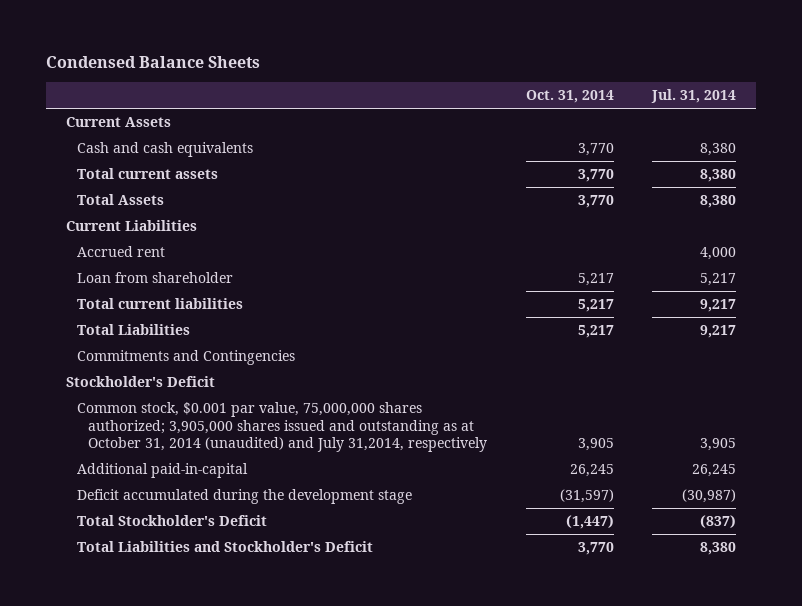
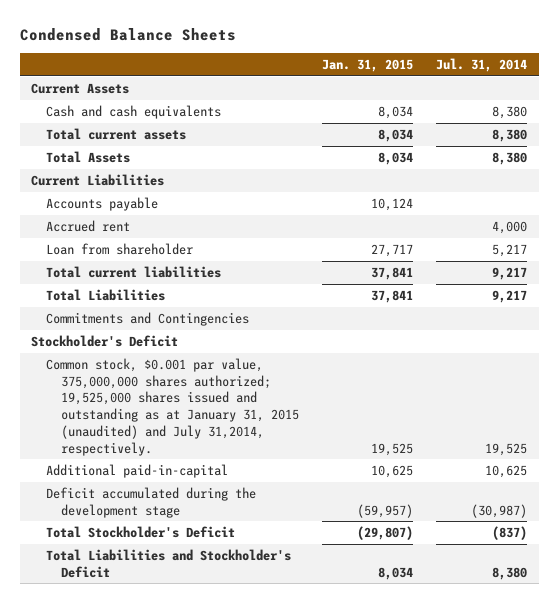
[525,90,614,104] Oct. 31, 2014 -> none
none -> [322,58,414,72] Jan. 31, 2015
none -> [46,196,159,211] Accounts payable
[76,402,487,453] Common stock, $0.001 par value, 75,000,000 shares authorized; 3,905,000 shares issued and outstanding as at October 31, 2014 (unaudited) and July 31,2014, respectively -> [46,357,300,456] Common stock, $0.001 par value, 375,000,000 shares authorized; 19,525,000 shares issued and outstanding as at January 31, 2015 (unaudited) and July 31,2014, respectively.
[700,438,737,452] 3,905 -> [485,442,528,456] 19,525
[692,464,737,478] 26,245 -> [485,464,528,478] 10,625

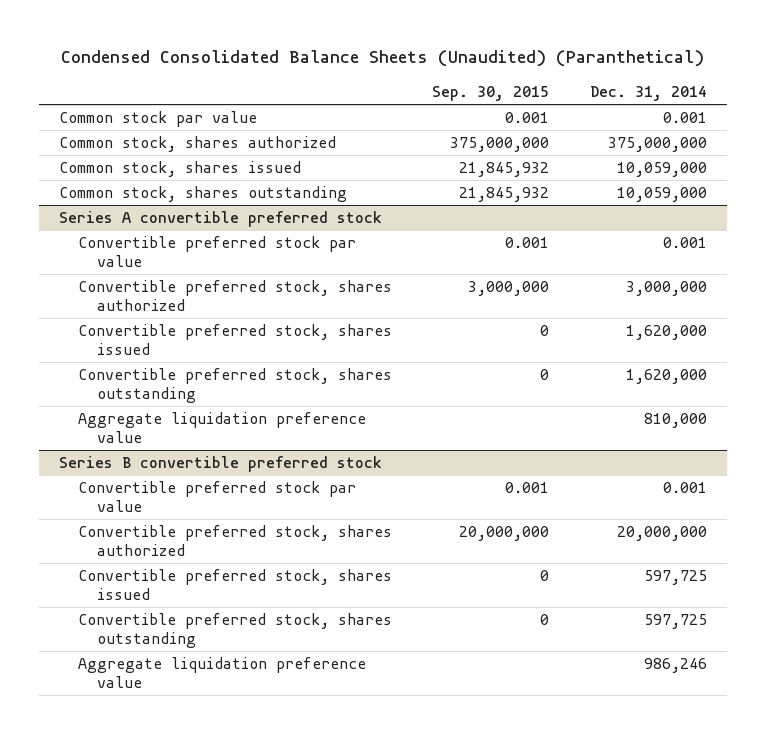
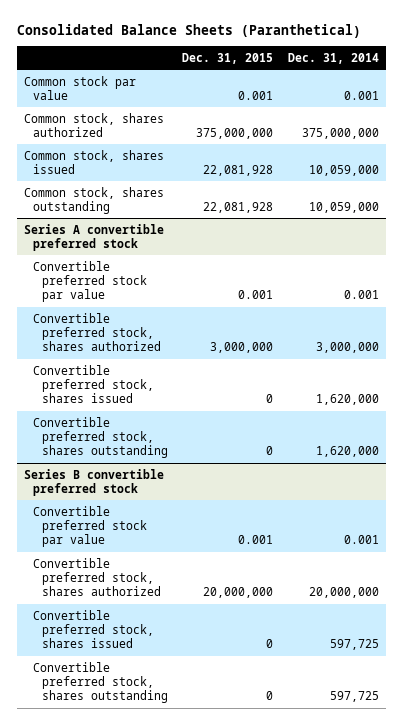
[60,50,704,68] Condensed Consolidated Balance Sheets (Unaudited) (Paranthetical) -> [17,23,362,38] Consolidated Balance Sheets (Paranthetical)
[432,85,550,101] Sep. 30, 2015 -> none
none -> [182,52,274,64] Dec. 31, 2015
[77,411,366,443] Aggregate liquidation preference value -> none
[77,656,366,688] Aggregate liquidation preference value -> none

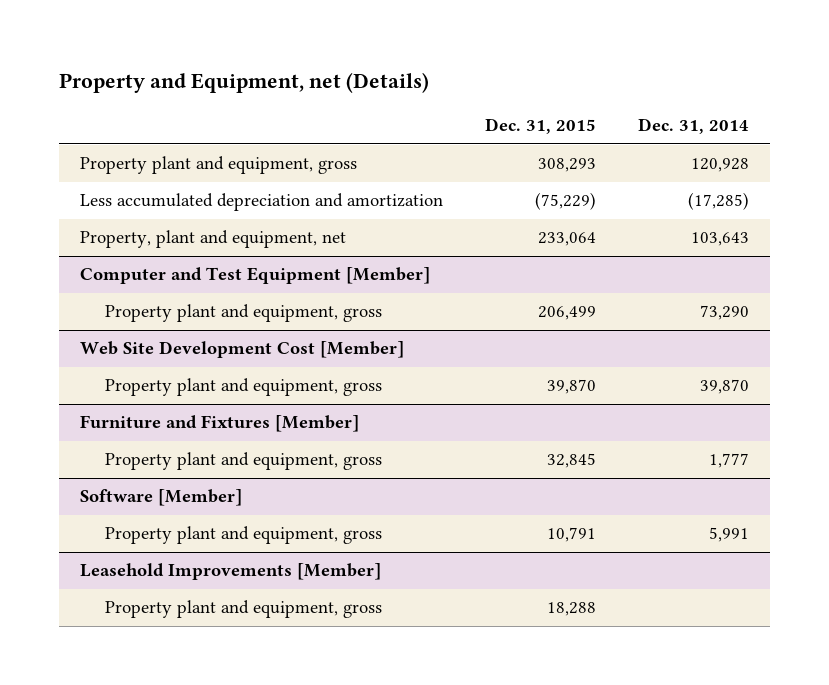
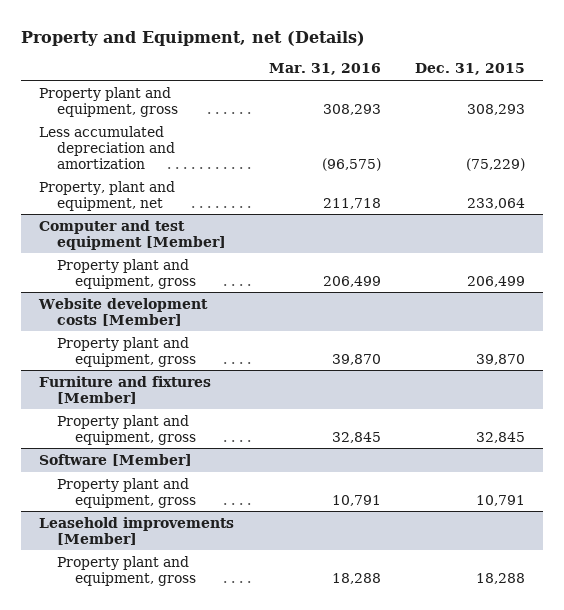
[637,118,749,135] Dec. 31, 2014 -> none
none -> [268,63,381,76] Mar. 31, 2016
[80,267,431,285] Computer and Test Equipment [Member] -> [38,219,226,250] Computer and test equipment [Member]
[80,341,405,359] Web Site Development Cost [Member] -> [37,297,208,326] Website development costs [Member]
[80,415,360,433] Furniture and Fixtures [Member] -> [38,375,211,404] Furniture and fixtures [Member]
[80,563,382,581] Leasehold Improvements [Member] -> [38,516,234,545] Leasehold improvements [Member]

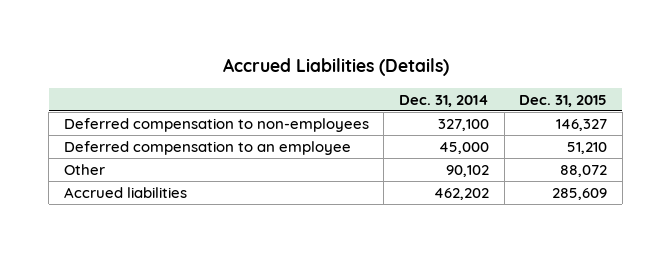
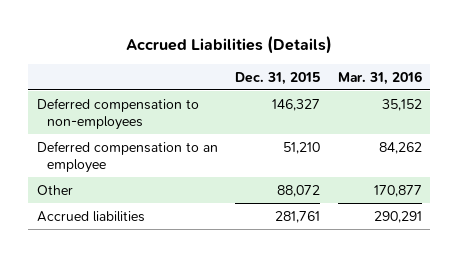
[399,94,490,107] Dec. 31, 2014 -> none
none -> [337,70,422,85] Mar. 31, 2016
[552,187,608,200] 285,609 -> [275,210,321,223] 281,761

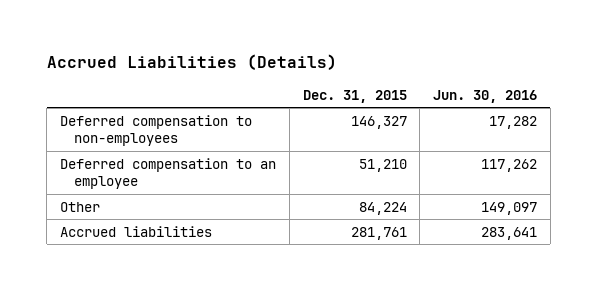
[337,70,422,85] Mar. 31, 2016 -> none
none -> [433,89,538,103] Jun. 30, 2016
[277,184,321,197] 88,072 -> [358,201,407,215] 84,224

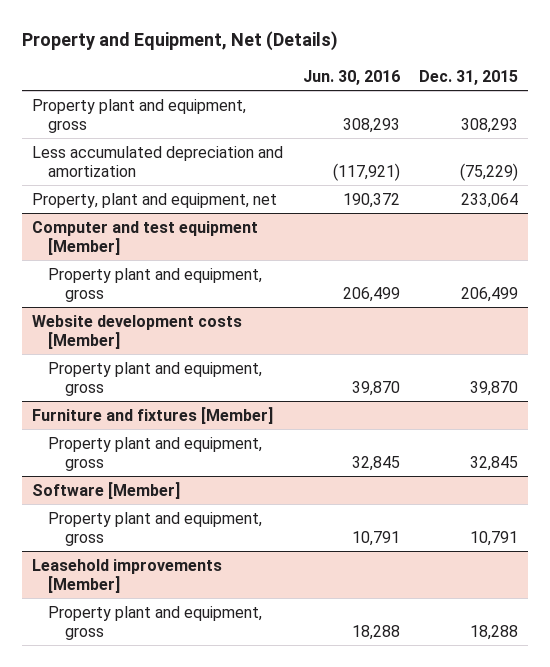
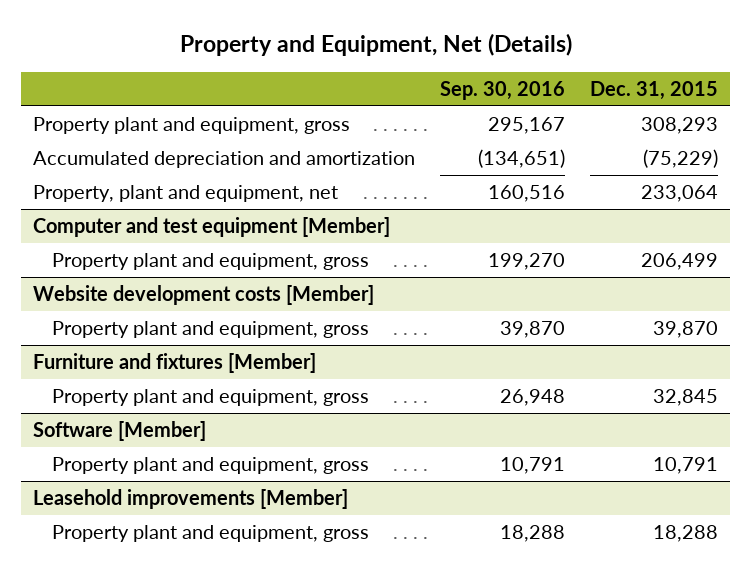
[302,69,400,85] Jun. 30, 2016 -> none
none -> [440,80,566,100] Sep. 30, 2016
[31,145,283,177] Less accumulated depreciation and amortization -> [33,151,416,169] Accumulated depreciation and amortization

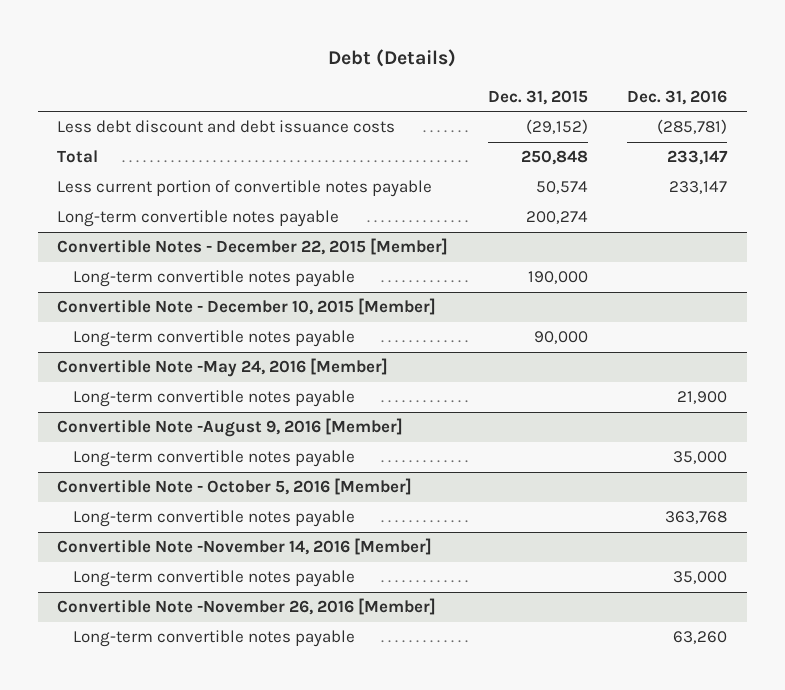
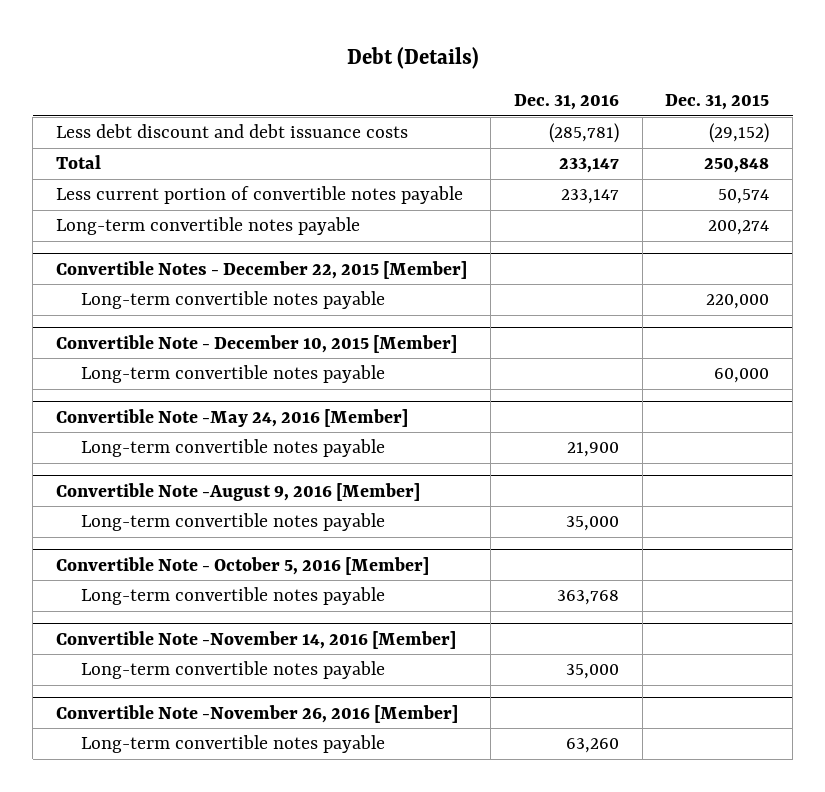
[527,271,588,285] 190,000 -> [706,294,770,310] 220,000
[533,331,588,345] 90,000 -> [714,368,770,384] 60,000

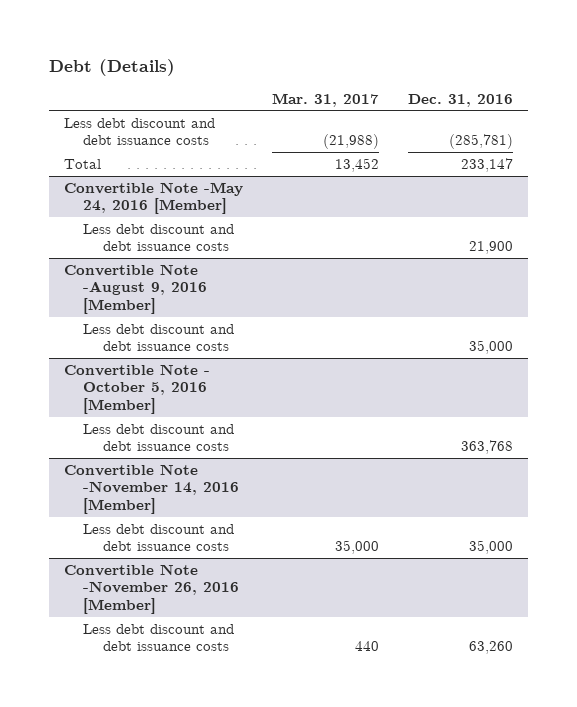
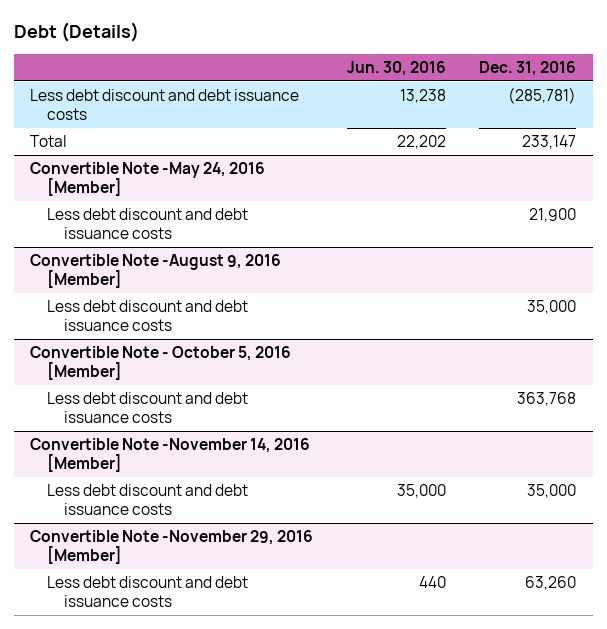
[272,92,380,107] Mar. 31, 2017 -> none
none -> [346,61,446,77] Jun. 30, 2016
[63,563,240,615] Convertible Note -November 26, 2016 [Member] -> [30,530,314,565] Convertible Note -November 29, 2016 [Member]

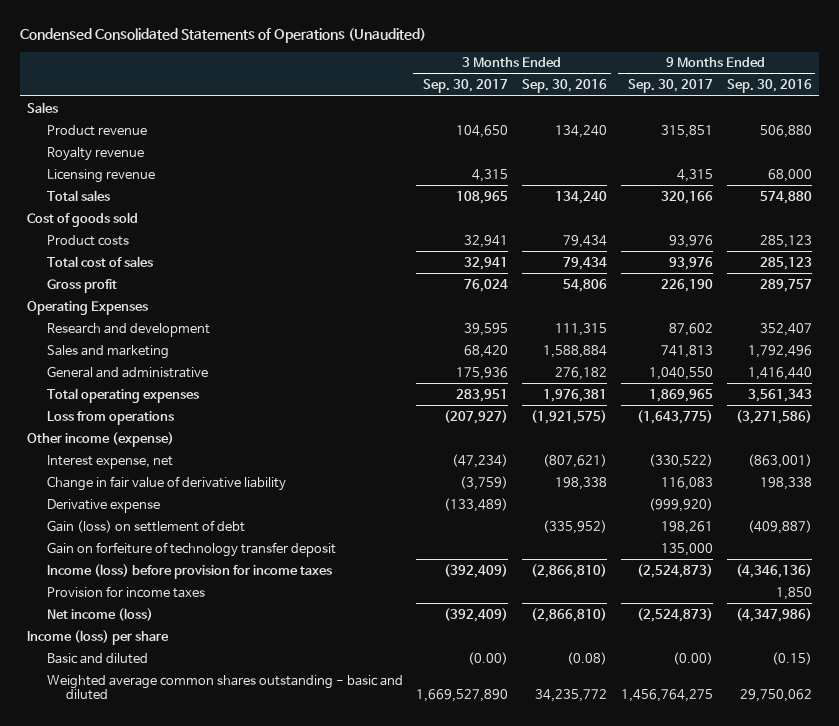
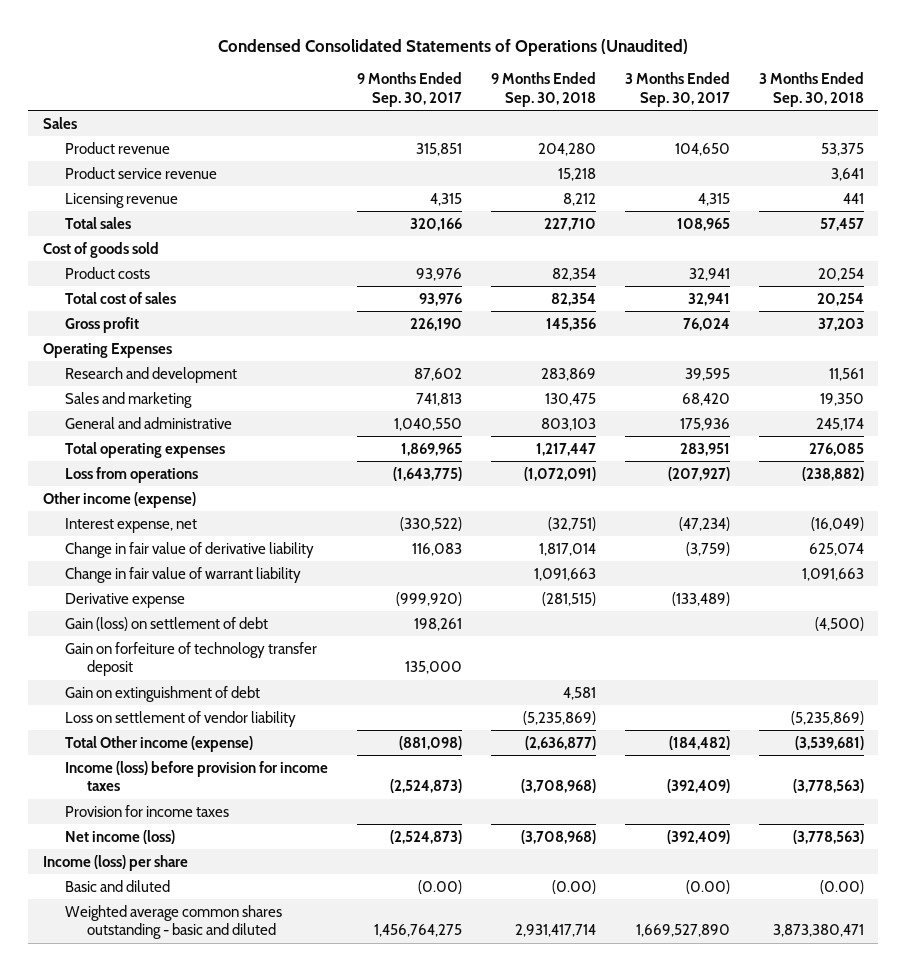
[522,79,608,94] Sep. 30, 2016 -> none
[726,79,812,94] Sep. 30, 2016 -> none
none -> [490,72,596,107] 9 Months Ended Sep. 30, 2018
none -> [758,72,864,107] 3 Months Ended Sep. 30, 2018
[46,146,144,161] Royalty revenue -> none
none -> [64,166,217,179] Product service revenue
none -> [64,566,301,583] Change in fair value of warrant liability
none -> [64,685,260,702] Gain on extinguishment of debt
none -> [64,710,296,727] Loss on settlement of vendor liability
none -> [64,735,253,752] Total Other income (expense)

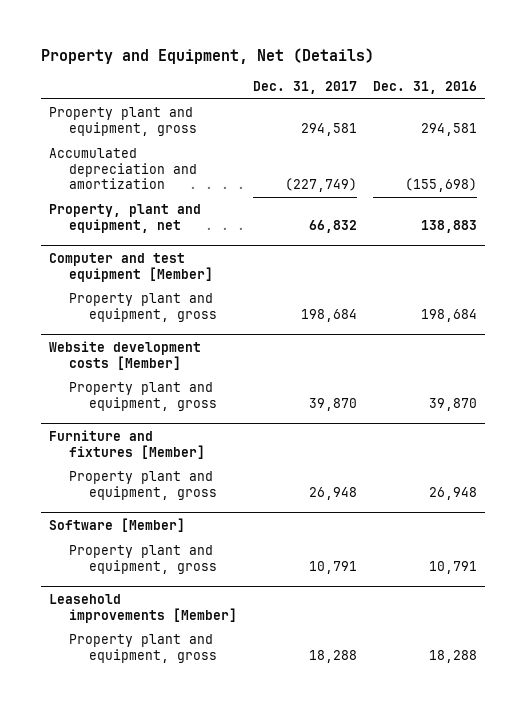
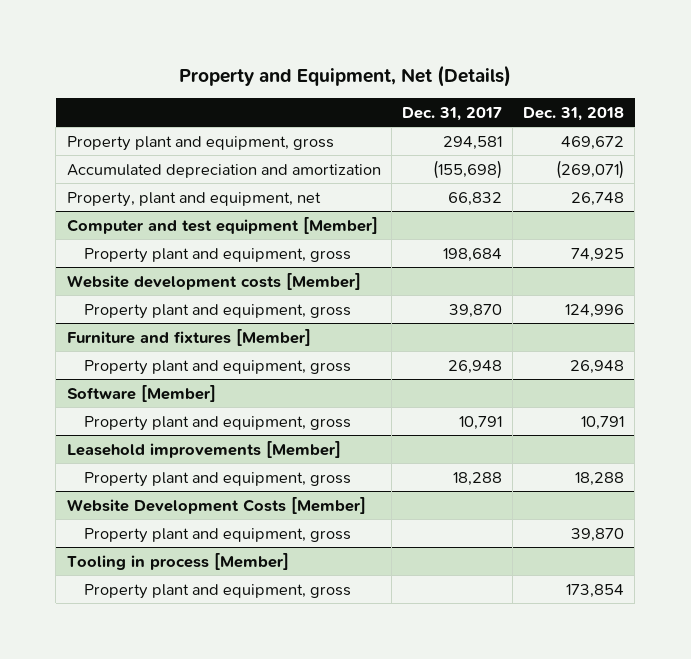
[372,81,477,95] Dec. 31, 2016 -> none
none -> [523,107,625,122] Dec. 31, 2018
[285,178,358,193] (227,749) -> [432,159,502,179] (155,698)
none -> [66,496,366,514] Website Development Costs [Member]
none -> [83,527,351,543] Property plant and equipment, gross
none -> [66,552,289,570] Tooling in process [Member]
none -> [83,583,351,599] Property plant and equipment, gross

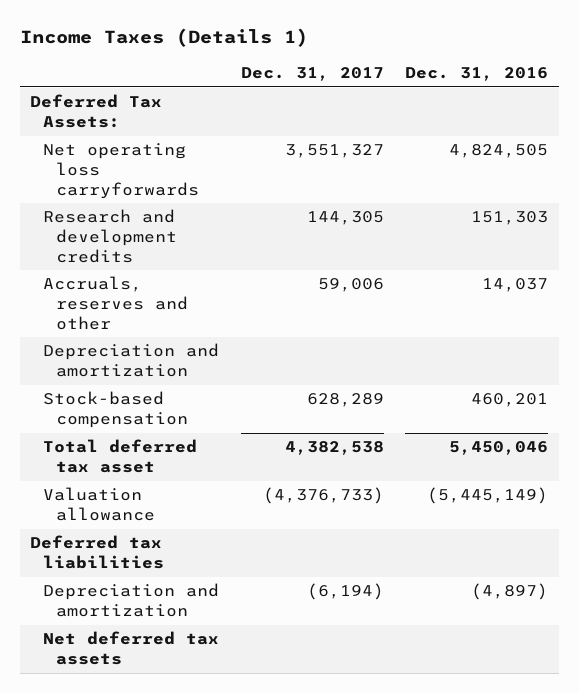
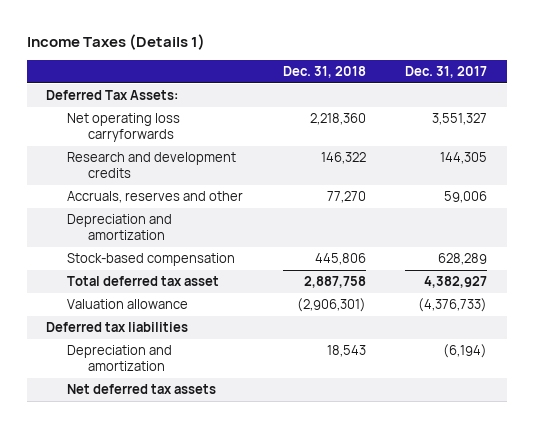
[405,67,549,82] Dec. 31, 2016 -> none
none -> [282,66,366,79] Dec. 31, 2018
[284,441,384,456] 4,382,538 -> [423,276,487,289] 4,382,927

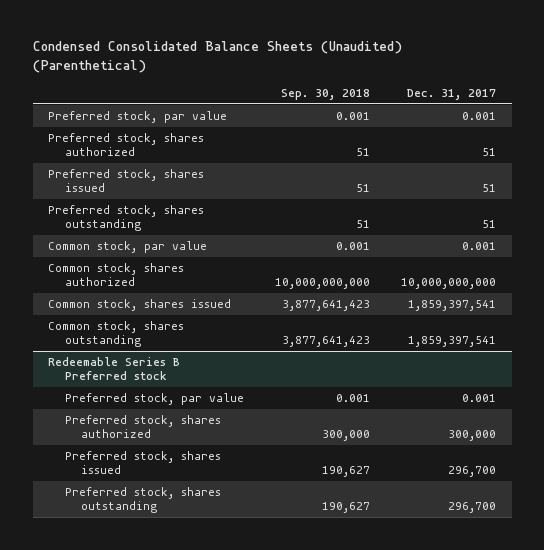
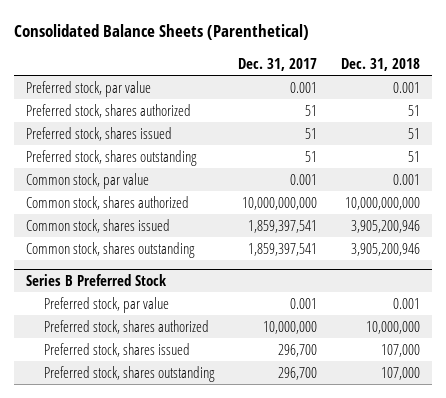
[32,41,402,74] Condensed Consolidated Balance Sheets (Unaudited) (Parenthetical) -> [13,24,309,41] Consolidated Balance Sheets (Parenthetical)
[280,89,370,101] Sep. 30, 2018 -> none
none -> [340,57,420,71] Dec. 31, 2018
[48,356,181,381] Redeemable Series B Preferred stock -> [25,273,167,286] Series B Preferred Stock
[448,430,497,442] 300,000 -> [263,320,318,334] 10,000,000

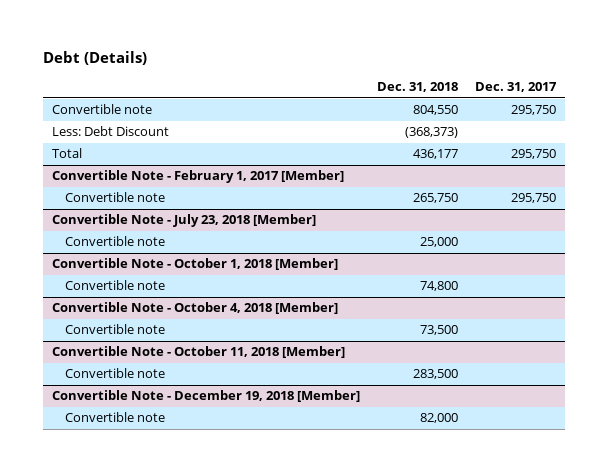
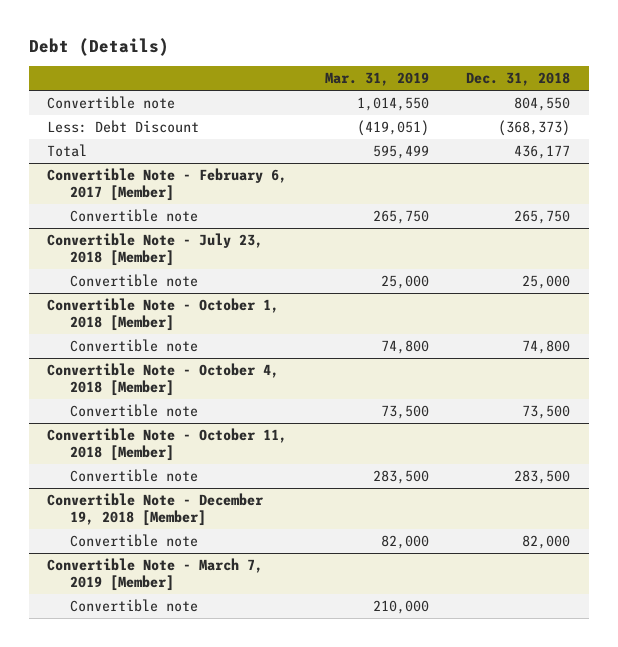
[475,82,558,93] Dec. 31, 2017 -> none
none -> [324,72,429,87] Mar. 31, 2019
[51,170,344,184] Convertible Note - February 1, 2017 [Member] -> [47,168,288,202] Convertible Note - February 6, 2017 [Member]
none -> [47,558,264,592] Convertible Note - March 7, 2019 [Member]
none -> [69,599,198,613] Convertible note

